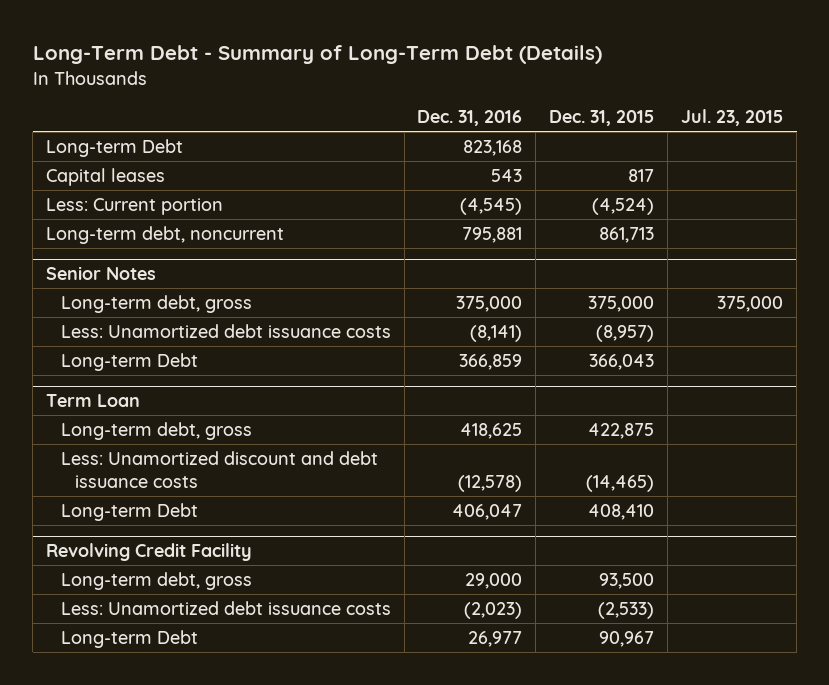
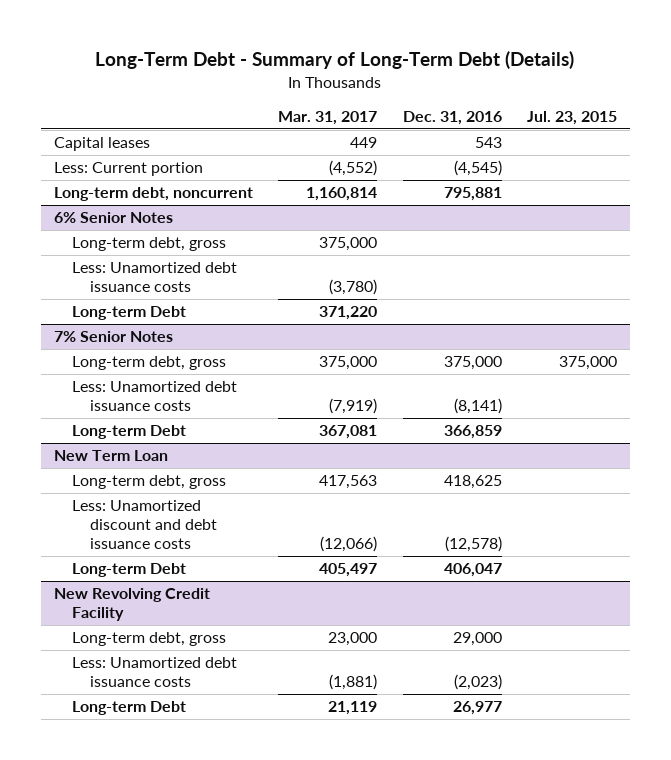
[549,110,655,127] Dec. 31, 2015 -> none
none -> [278,111,378,126] Mar. 31, 2017
[46,138,184,157] Long-term Debt -> none
none -> [53,212,173,224] 6% Senior Notes
none -> [72,237,227,252] Long-term debt, gross
none -> [72,262,238,293] Less: Unamortized debt issuance costs
none -> [72,306,187,321] Long-term Debt
[46,266,157,281] Senior Notes -> [53,331,173,343] 7% Senior Notes
[46,394,141,408] Term Loan -> [53,450,168,462] New Term Loan
[46,543,253,562] Revolving Credit Facility -> [53,588,210,622] New Revolving Credit Facility

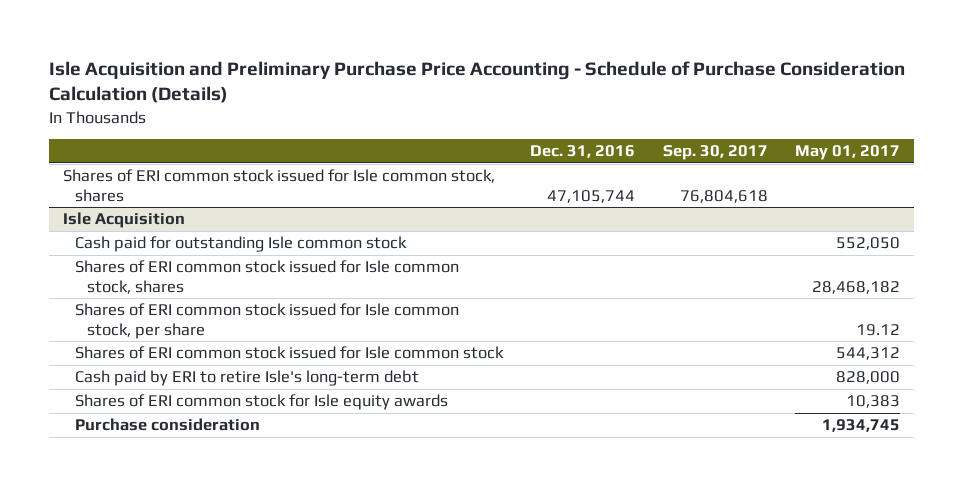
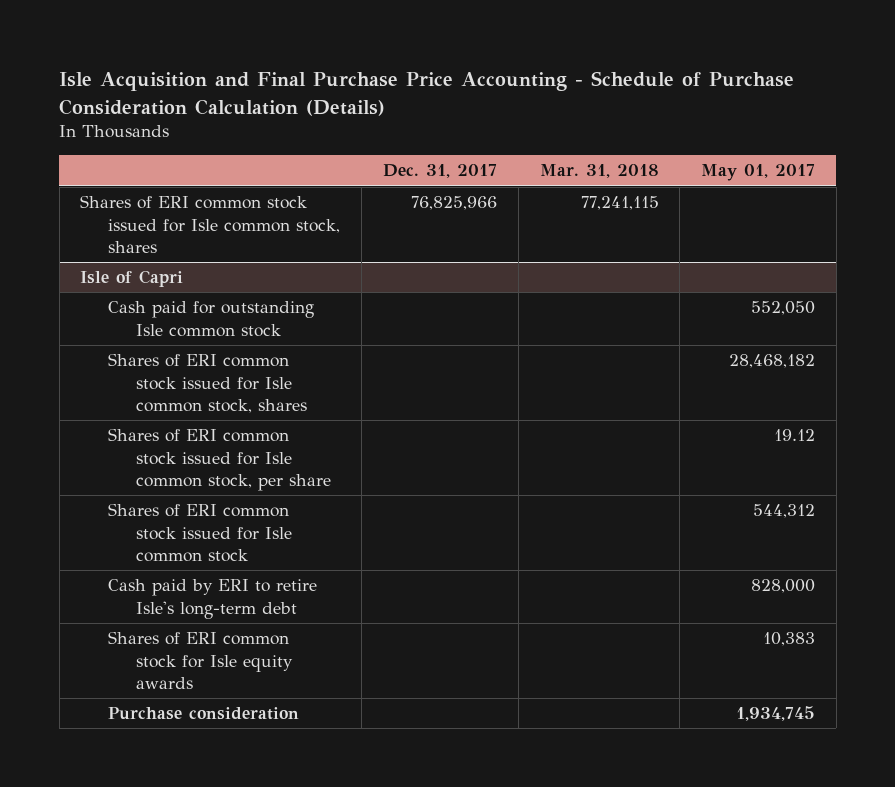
[49,60,906,104] Isle Acquisition and Preliminary Purchase Price Accounting - Schedule of Purchase Consideration Calculation (Details) -> [59,71,795,116] Isle Acquisition and Final Purchase Price Accounting - Schedule of Purchase Consideration Calculation (Details)
[530,145,636,159] Dec. 31, 2016 -> none
[662,145,768,161] Sep. 30, 2017 -> none
none -> [382,164,497,179] Dec. 31, 2017
none -> [539,164,659,179] Mar. 31, 2018
[62,212,185,229] Isle Acquisition -> [80,270,184,288] Isle of Capri

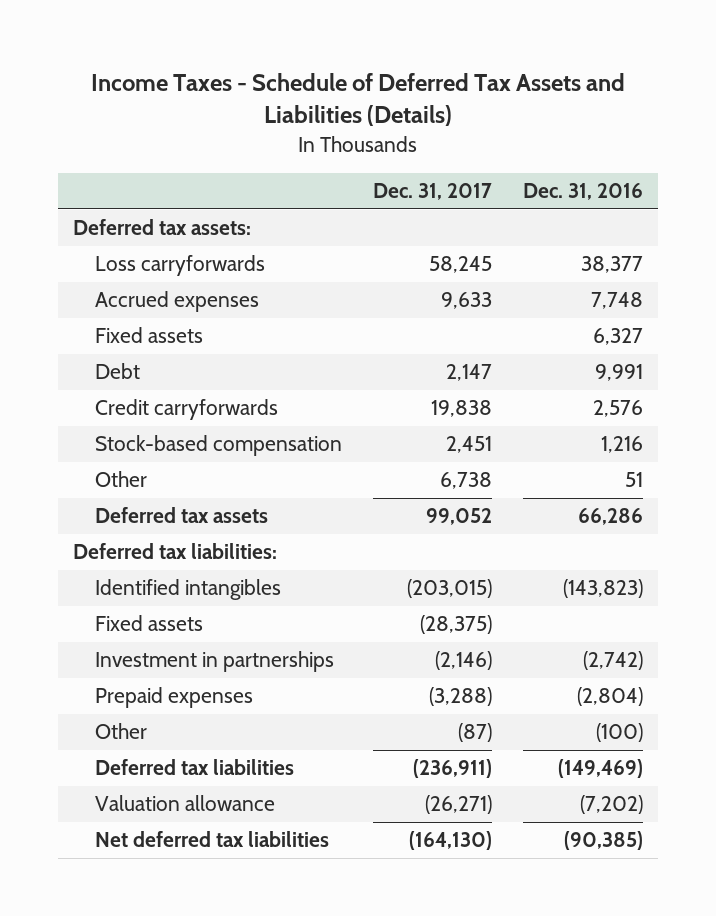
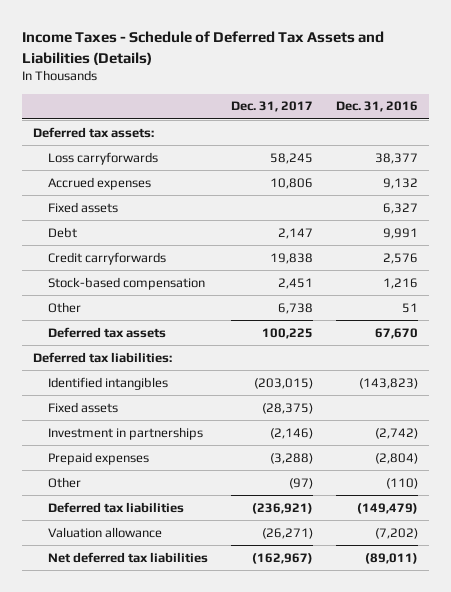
[441,292,493,310] 9,633 -> [269,177,313,189] 10,806
[590,292,643,310] 7,748 -> [382,177,418,189] 9,132
[426,508,493,526] 99,052 -> [261,327,313,339] 100,225
[577,508,643,526] 66,286 -> [374,327,418,339] 67,670
[458,723,493,743] (87) -> [288,477,313,489] (97)
[595,723,643,743] (100) -> [385,477,418,489] (110)
[413,759,493,779] (236,911) -> [251,502,313,514] (236,921)
[557,759,643,779] (149,469) -> [356,502,418,514] (149,479)
[409,831,493,851] (164,130) -> [251,552,313,564] (162,967)
[563,831,643,851] (90,385) -> [364,552,418,564] (89,011)

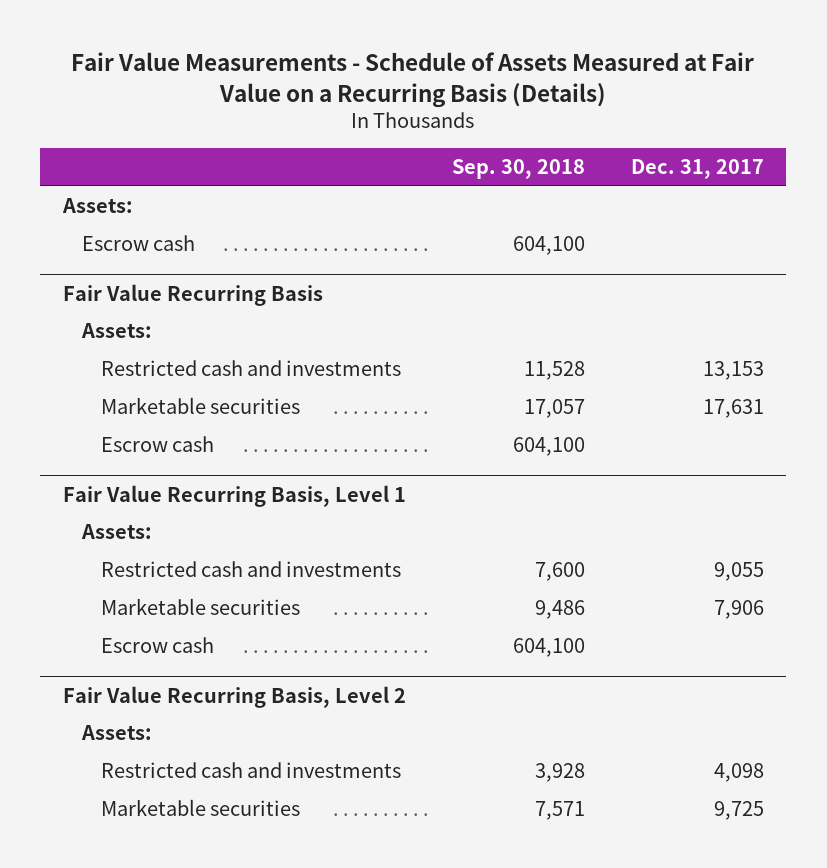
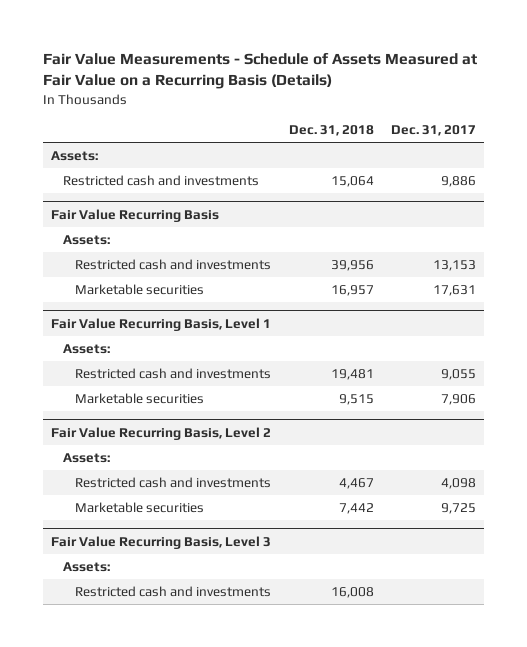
[451,159,585,180] Sep. 30, 2018 -> none
none -> [288,125,374,137] Dec. 31, 2018
[81,234,195,251] Escrow cash -> none
none -> [63,175,260,187] Restricted cash and investments
[100,435,214,452] Escrow cash -> none
[100,636,214,653] Escrow cash -> none
none -> [51,535,272,549] Fair Value Recurring Basis, Level 3
none -> [63,562,111,573] Assets:
none -> [75,586,272,598] Restricted cash and investments

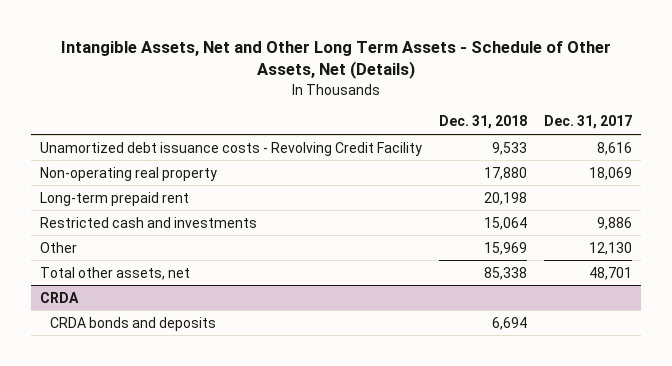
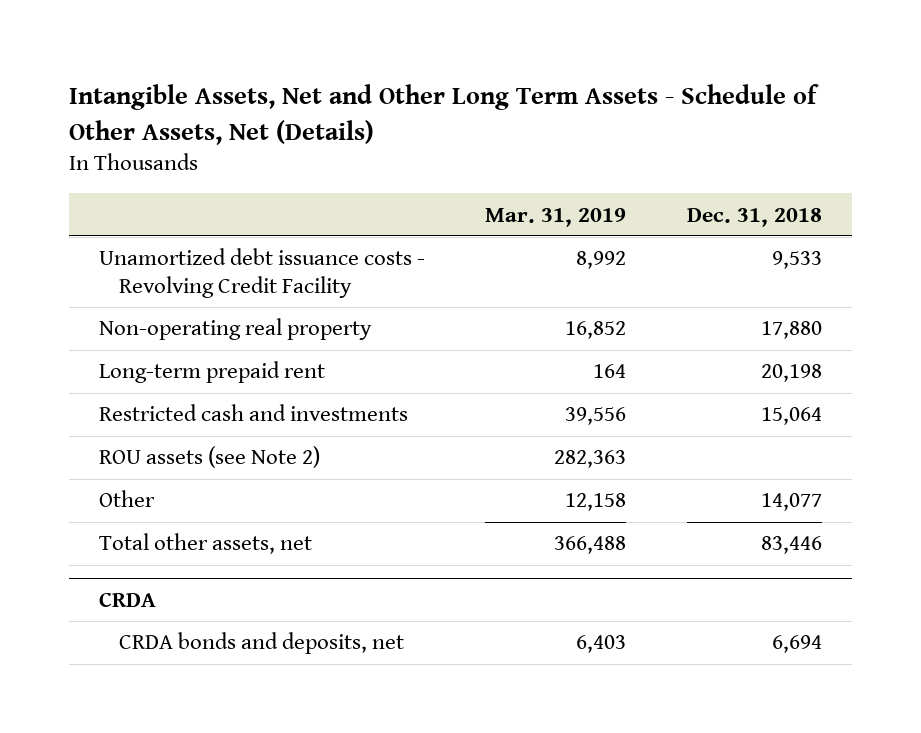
[544,115,633,130] Dec. 31, 2017 -> none
none -> [485,207,627,227] Mar. 31, 2019
none -> [98,446,320,469] ROU assets (see Note 2)
[484,241,528,255] 15,969 -> [760,493,822,512] 14,077
[484,266,528,280] 85,338 -> [760,536,822,555] 83,446
[50,316,217,331] CRDA bonds and deposits -> [118,632,404,655] CRDA bonds and deposits, net

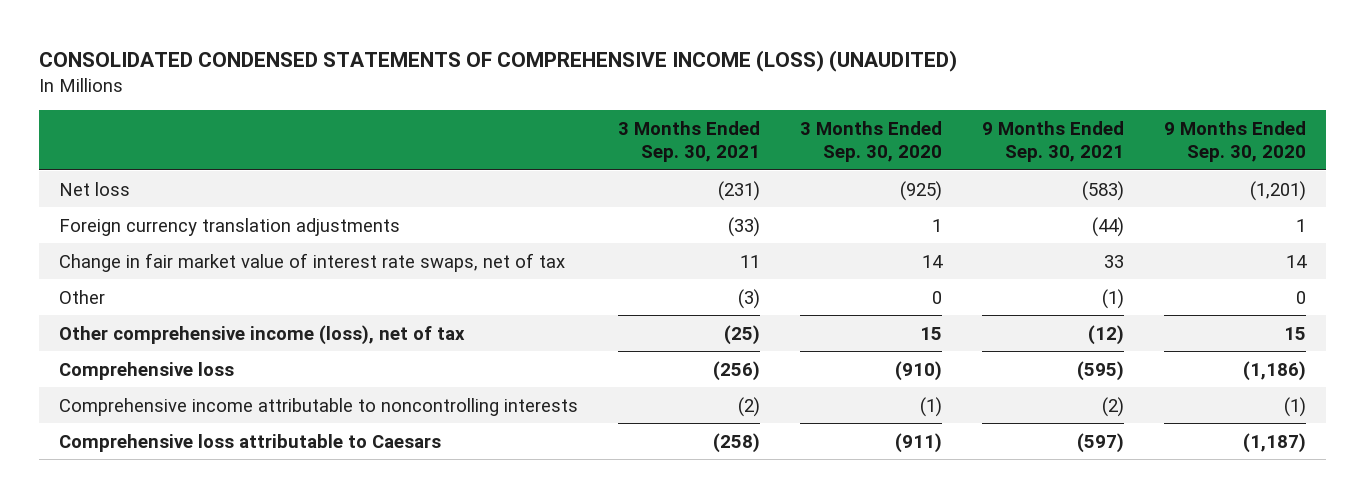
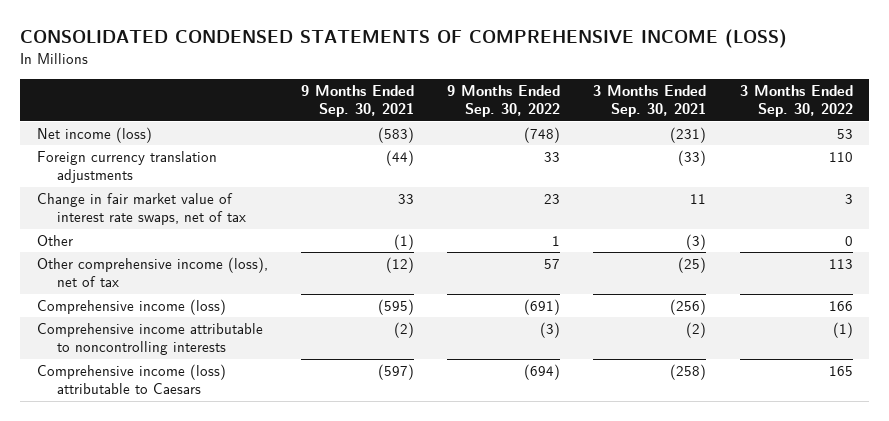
[38,49,957,72] CONSOLIDATED CONDENSED STATEMENTS OF COMPREHENSIVE INCOME (LOSS) (UNAUDITED) -> [20,29,788,49] CONSOLIDATED CONDENSED STATEMENTS OF COMPREHENSIVE INCOME (LOSS)
[799,120,942,162] 3 Months Ended Sep. 30, 2020 -> none
[1163,120,1306,162] 9 Months Ended Sep. 30, 2020 -> none
none -> [447,84,561,118] 9 Months Ended Sep. 30, 2022
none -> [739,84,853,118] 3 Months Ended Sep. 30, 2022
[58,181,130,196] Net loss -> [36,126,152,143] Net income (loss)
[58,361,234,380] Comprehensive loss -> [36,298,226,315] Comprehensive income (loss)
[58,433,441,452] Comprehensive loss attributable to Caesars -> [36,363,226,395] Comprehensive income (loss) attributable to Caesars

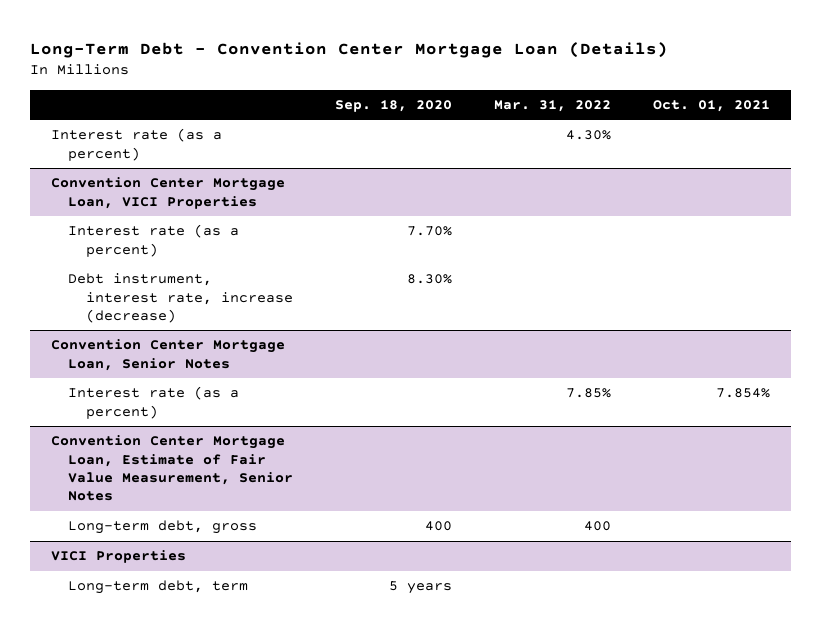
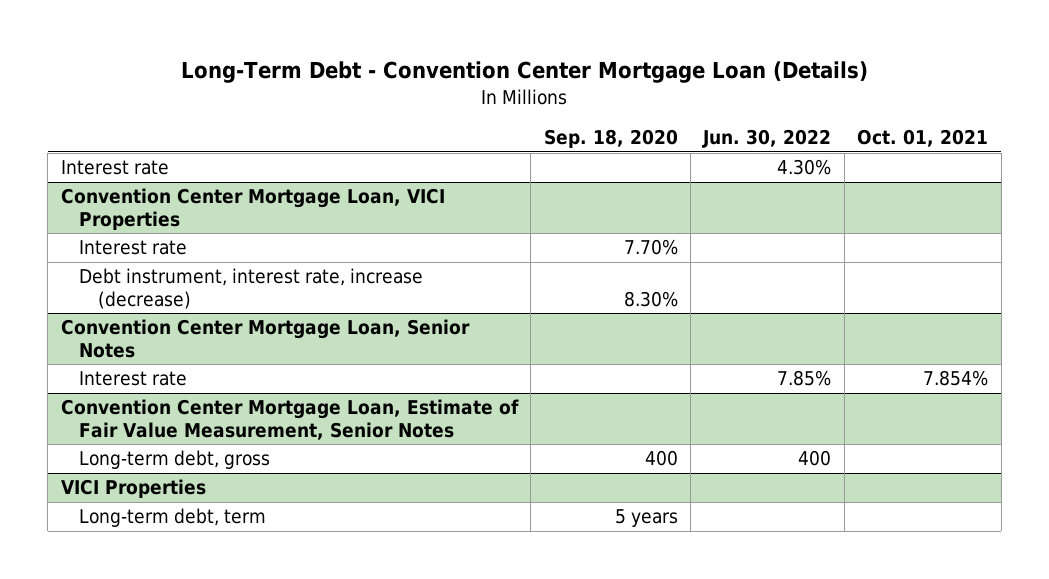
[494,99,612,112] Mar. 31, 2022 -> none
none -> [702,129,832,149] Jun. 30, 2022
[51,128,223,161] Interest rate (as a percent) -> [60,160,169,176] Interest rate
[68,224,240,257] Interest rate (as a percent) -> [79,240,188,256] Interest rate
[68,386,240,419] Interest rate (as a percent) -> [79,371,188,387] Interest rate

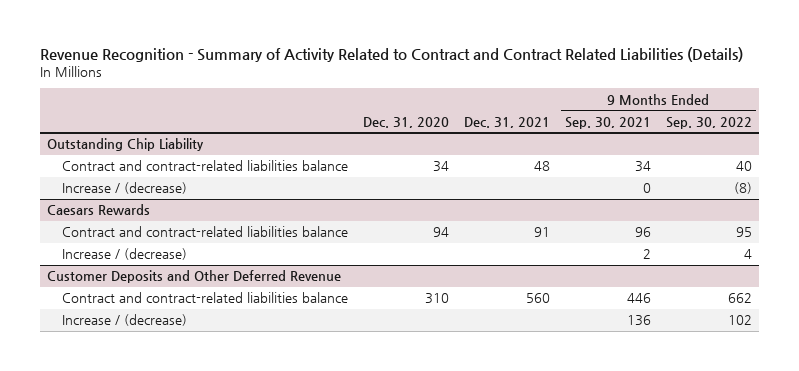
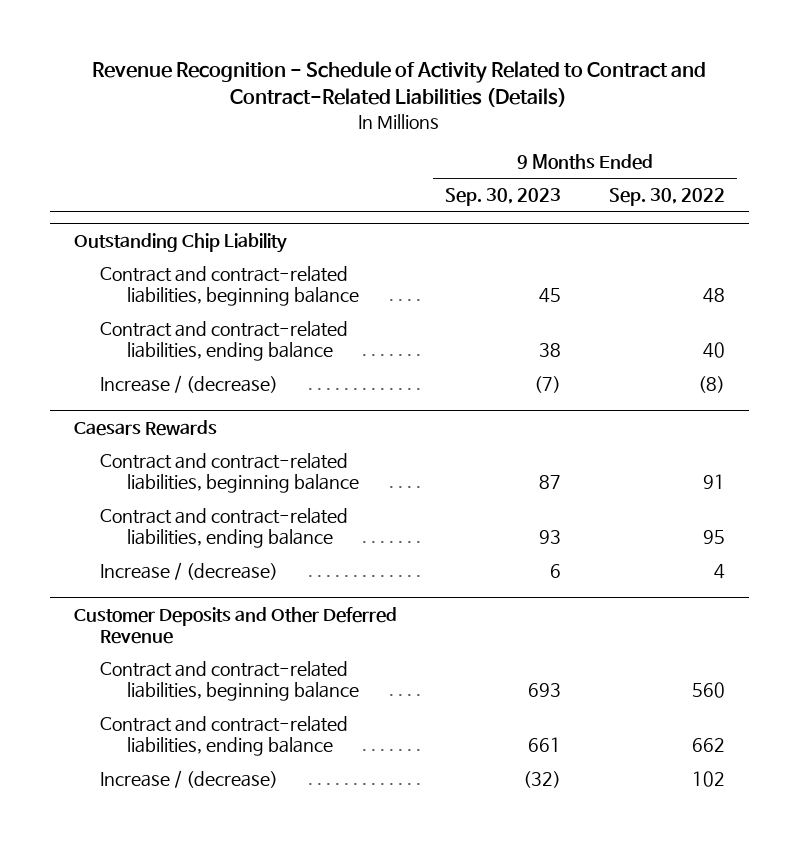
[39,47,743,63] Revenue Recognition - Summary of Activity Related to Contract and Contract Related Liabilities (Details) -> [92,60,707,108] Revenue Recognition - Schedule of Activity Related to Contract and Contract-Related Liabilities (Details)
[362,116,449,128] Dec. 31, 2020 -> none
[463,116,550,128] Dec. 31, 2021 -> none
[564,116,651,129] Sep. 30, 2021 -> none
none -> [444,188,561,207] Sep. 30, 2023
[62,160,349,172] Contract and contract-related liabilities balance -> [100,265,359,307] Contract and contract-related liabilities, beginning balance
[735,161,752,172] 40 -> [702,288,725,304] 48
none -> [100,320,349,362] Contract and contract-related liabilities, ending balance
[62,226,349,238] Contract and contract-related liabilities balance -> [100,452,359,494] Contract and contract-related liabilities, beginning balance
[735,227,752,238] 95 -> [702,474,725,490] 91
none -> [100,507,349,549] Contract and contract-related liabilities, ending balance
[62,292,349,304] Contract and contract-related liabilities balance -> [100,660,359,702] Contract and contract-related liabilities, beginning balance
[727,293,752,304] 662 -> [691,682,725,699] 560
none -> [100,715,349,757] Contract and contract-related liabilities, ending balance

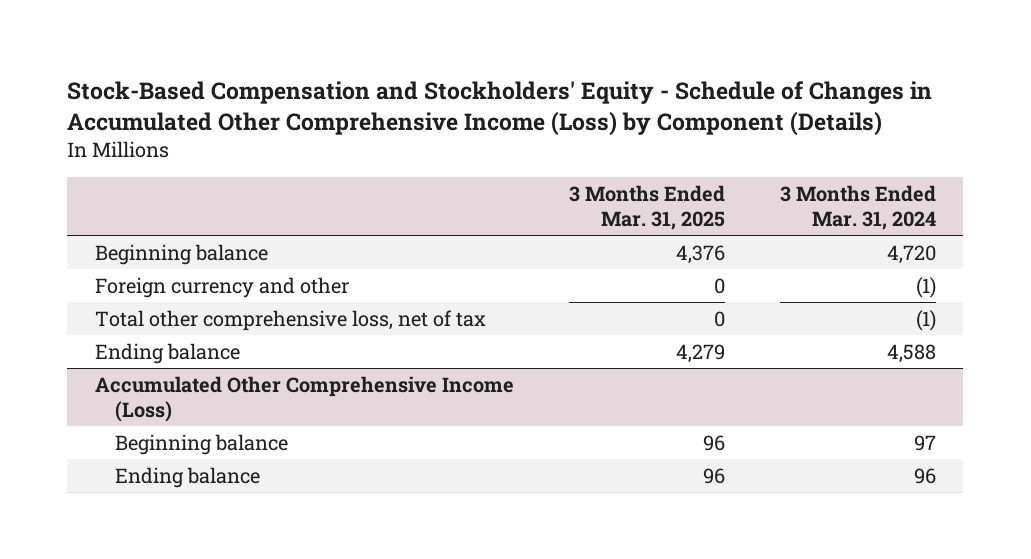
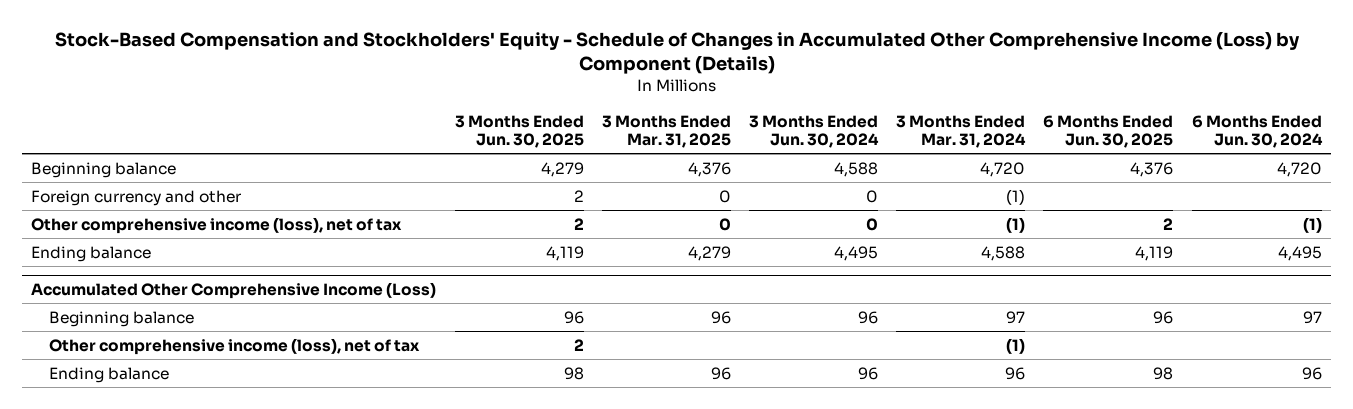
none -> [454,114,584,148] 3 Months Ended Jun. 30, 2025
none -> [749,114,880,148] 3 Months Ended Jun. 30, 2024
none -> [1043,114,1174,148] 6 Months Ended Jun. 30, 2025
none -> [1191,114,1323,148] 6 Months Ended Jun. 30, 2024
[94,309,486,331] Total other comprehensive loss, net of tax -> [31,216,403,234] Other comprehensive income (loss), net of tax
none -> [48,337,420,355] Other comprehensive income (loss), net of tax

